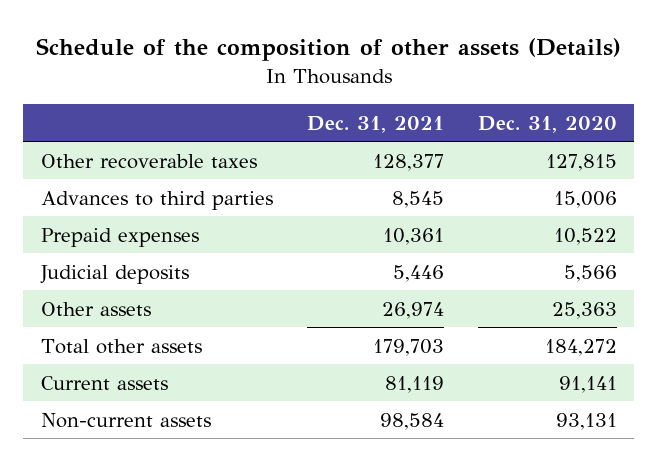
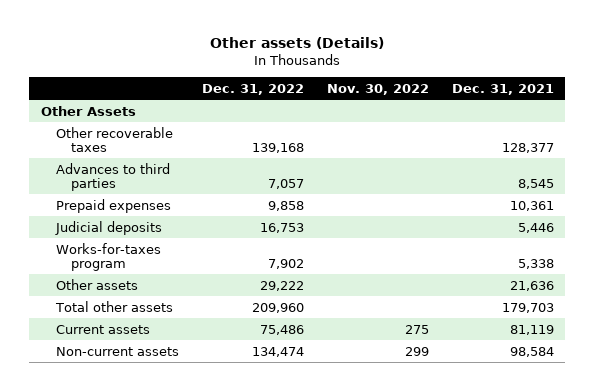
[35,38,621,62] Schedule of the composition of other assets (Details) -> [210,37,385,50] Other assets (Details)
[478,115,618,133] Dec. 31, 2020 -> none
none -> [201,83,304,95] Dec. 31, 2022
none -> [326,83,429,95] Nov. 30, 2022
none -> [40,105,136,116] Other Assets
none -> [55,242,161,271] Works-for-taxes program
[381,301,444,319] 26,974 -> [509,280,554,291] 21,636

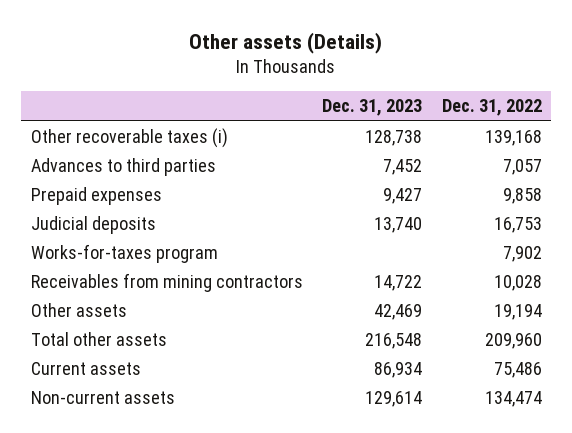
[326,83,429,95] Nov. 30, 2022 -> none
[451,83,554,95] Dec. 31, 2021 -> none
none -> [322,99,423,117] Dec. 31, 2023
[40,105,136,116] Other Assets -> none
[55,126,173,152] Other recoverable taxes -> [30,128,228,149] Other recoverable taxes (i)
none -> [30,273,303,293] Receivables from mining contractors
[259,280,304,291] 29,222 -> [493,304,542,321] 19,194

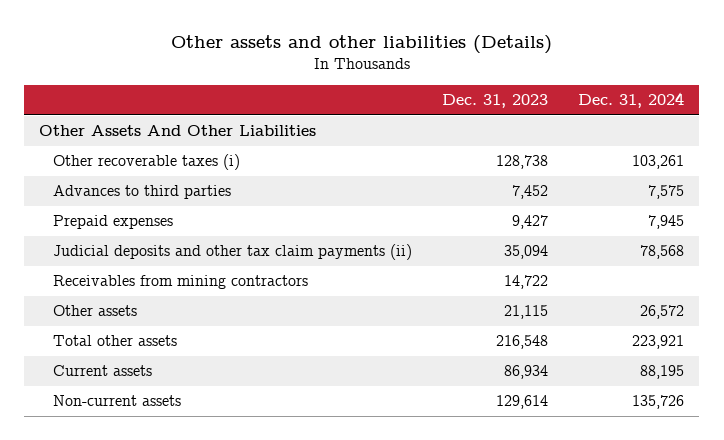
[189,31,383,54] Other assets (Details) -> [170,35,552,55] Other assets and other liabilities (Details)
[441,99,542,117] Dec. 31, 2022 -> none
none -> [578,92,685,109] Dec. 31, 2024
none -> [39,125,317,137] Other Assets And Other Liabilities
[30,216,156,235] Judicial deposits -> none
[30,244,218,264] Works-for-taxes program -> none
none -> [53,244,413,261] Judicial deposits and other tax claim payments (ii)
[374,304,423,321] 42,469 -> [504,305,549,320] 21,115

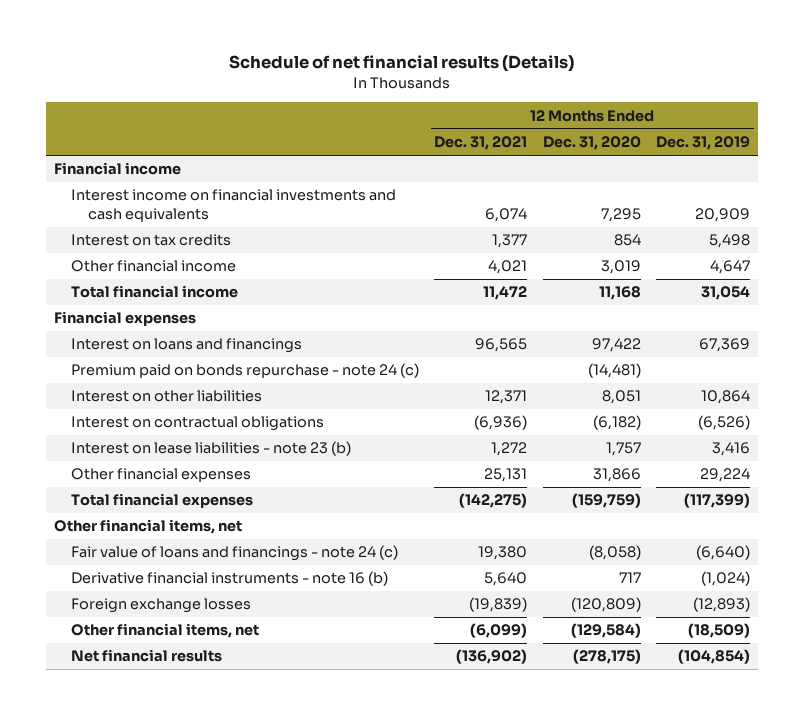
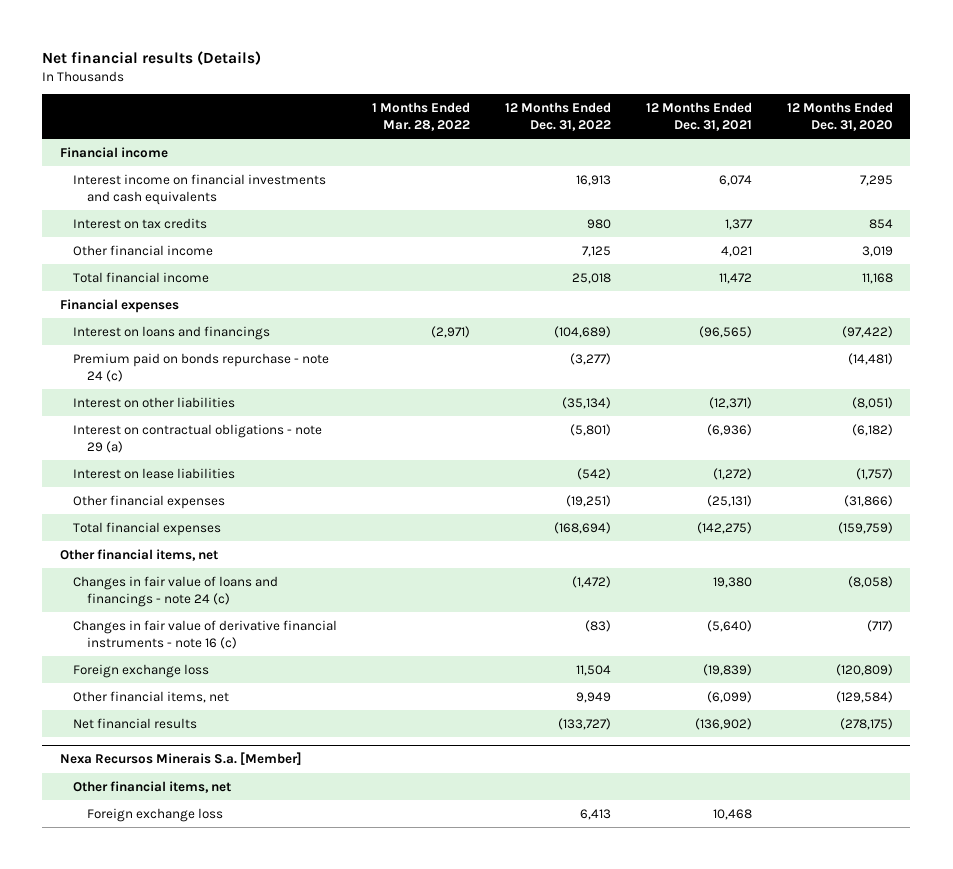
[228,55,574,73] Schedule of net financial results (Details) -> [42,50,262,65] Net financial results (Details)
[656,136,751,151] Dec. 31, 2019 -> none
none -> [372,101,471,132] 1 Months Ended Mar. 28, 2022
none -> [505,101,612,132] 12 Months Ended Dec. 31, 2022
[475,338,528,353] 96,565 -> [699,325,753,338] (96,565)
[591,338,641,353] 97,422 -> [841,325,893,338] (97,422)
[485,390,528,405] 12,371 -> [709,396,753,409] (12,371)
[601,390,641,405] 8,051 -> [851,396,893,409] (8,051)
[71,416,325,432] Interest on contractual obligations -> [73,423,323,453] Interest on contractual obligations - note 29 (a)
[71,441,352,457] Interest on lease liabilities - note 23 (b) -> [73,467,236,479] Interest on lease liabilities
[491,442,528,457] 1,272 -> [713,467,753,480] (1,272)
[605,442,641,457] 1,757 -> [855,467,893,480] (1,757)
[484,468,528,483] 25,131 -> [707,494,753,507] (25,131)
[592,468,641,483] 31,866 -> [843,494,893,507] (31,866)
[71,571,389,587] Derivative financial instruments - note 16 (b) -> none
[71,545,399,562] Fair value of loans and financings - note 24 (c) -> [73,575,279,607] Changes in fair value of loans and financings - note 24 (c)
none -> [73,619,338,649] Changes in fair value of derivative financial instruments - note 16 (c)
[71,598,252,614] Foreign exchange losses -> [73,663,210,678] Foreign exchange loss
none -> [59,752,302,766] Nexa Recursos Minerais S.a. [Member]
none -> [73,780,232,793] Other financial items, net
none -> [86,807,223,822] Foreign exchange loss

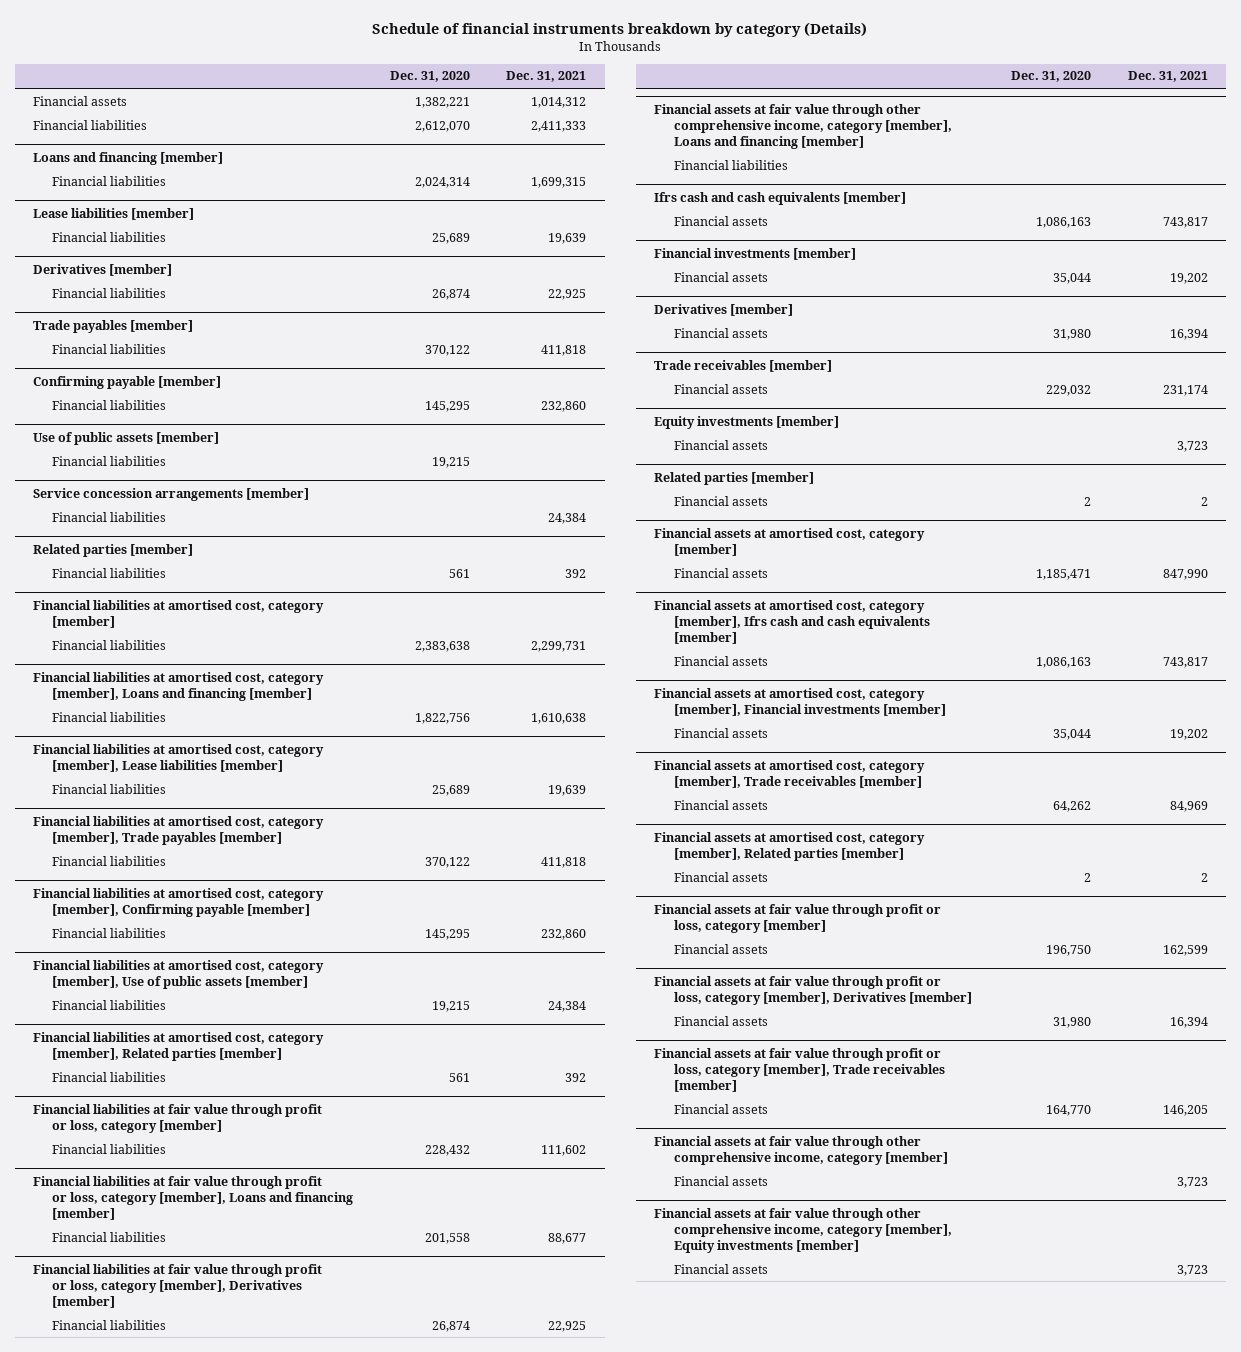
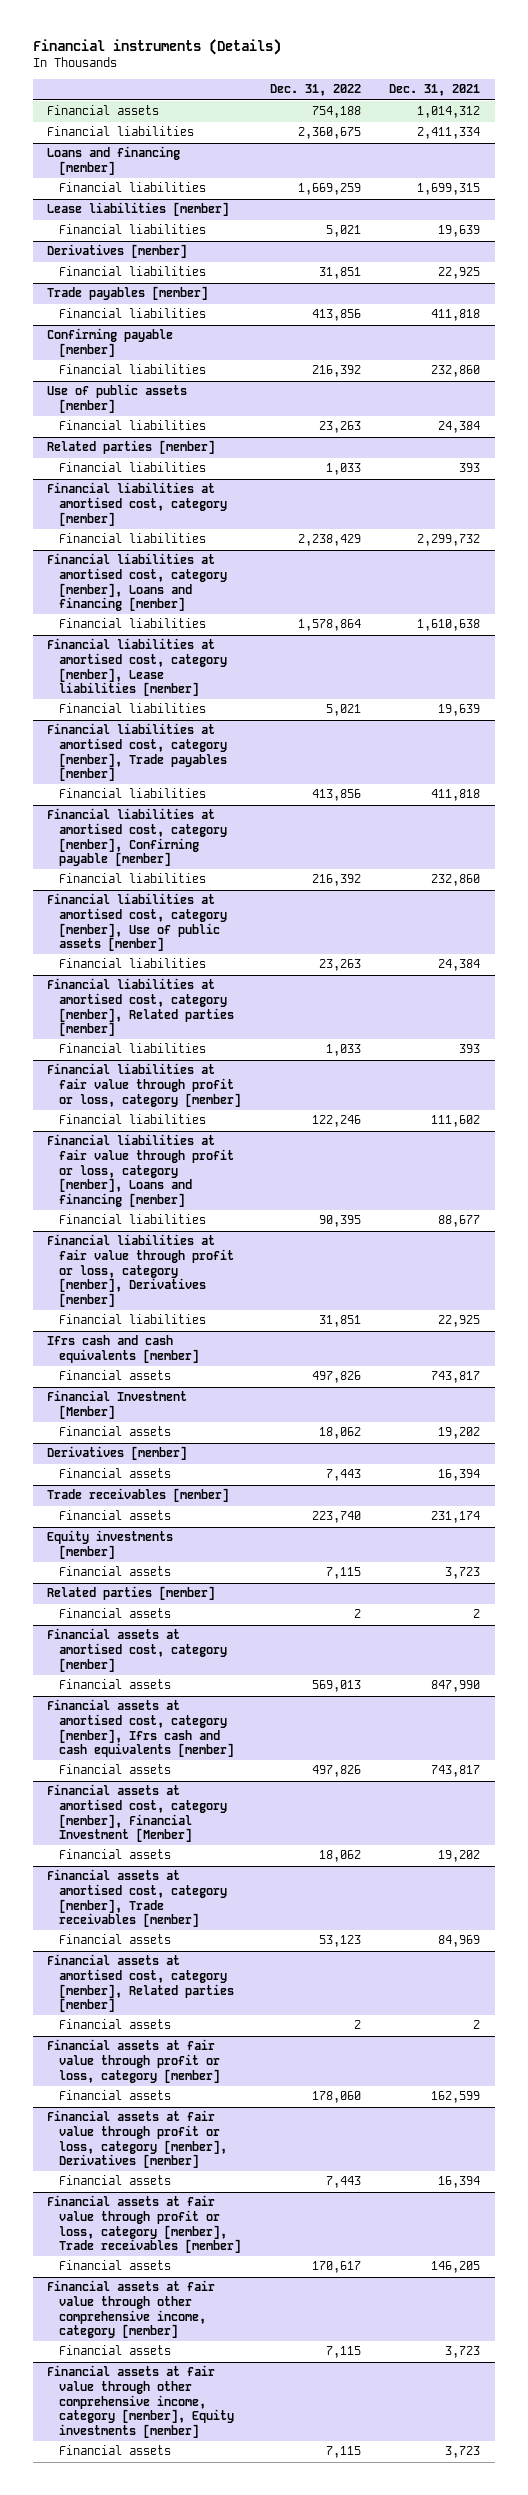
[372,22,868,38] Schedule of financial instruments breakdown by category (Details) -> [32,39,281,56] Financial instruments (Details)
[389,71,470,83] Dec. 31, 2020 -> none
none -> [269,84,361,97] Dec. 31, 2022
[531,120,587,132] 2,411,333 -> [417,127,481,140] 2,411,334
[52,455,167,466] Financial liabilities -> none
[32,487,309,501] Service concession arrangements [member] -> none
[565,568,587,578] 392 -> [459,463,481,473] 393
[531,640,587,652] 2,299,731 -> [417,534,481,547] 2,299,732
[565,1072,587,1082] 392 -> [459,1044,481,1054] 393
[654,103,952,149] Financial assets at fair value through other comprehensive income, category [member], Loans and financing [member] -> none
[673,159,788,170] Financial liabilities -> none
[654,247,857,260] Financial investments [member] -> [47,1390,188,1420] Financial Investment [Member]
[654,687,946,716] Financial assets at amortised cost, category [member], Financial investments [member] -> [47,1784,227,1843] Financial assets at amortised cost, category [member], Financial Investment [Member]

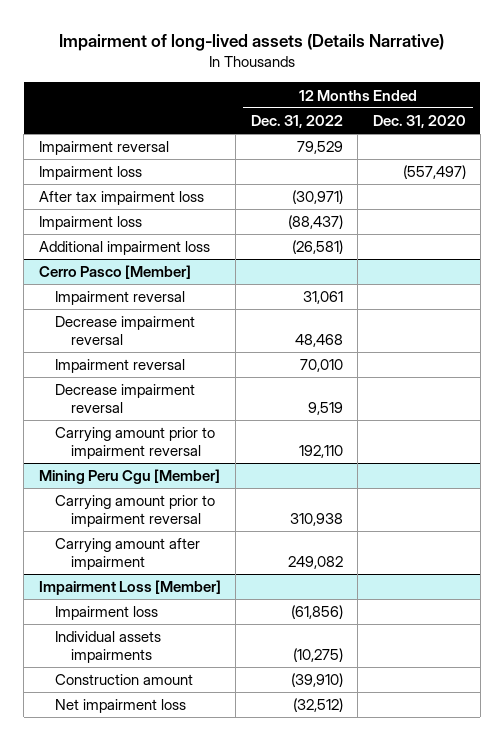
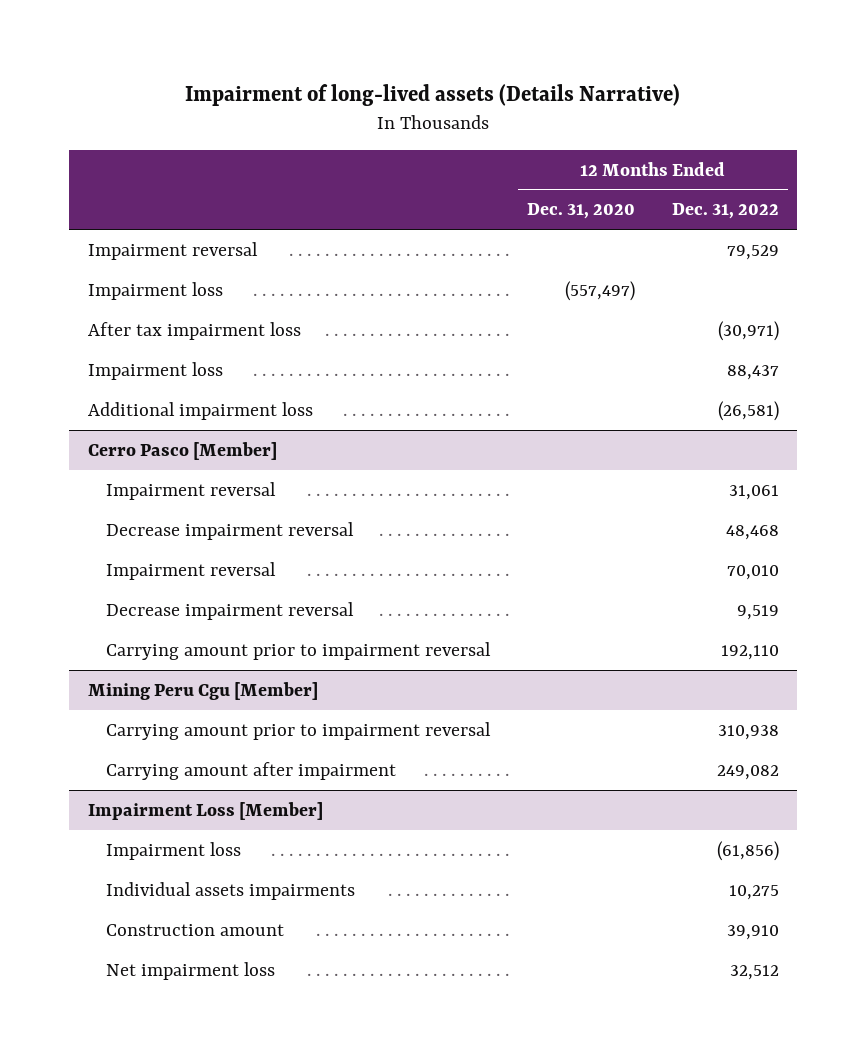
[287,215,343,230] (88,437) -> [726,364,779,380] 88,437
[292,647,343,662] (10,275) -> [728,884,779,900] 10,275
[290,673,343,688] (39,910) -> [726,924,779,940] 39,910
[292,698,343,713] (32,512) -> [729,964,779,980] 32,512

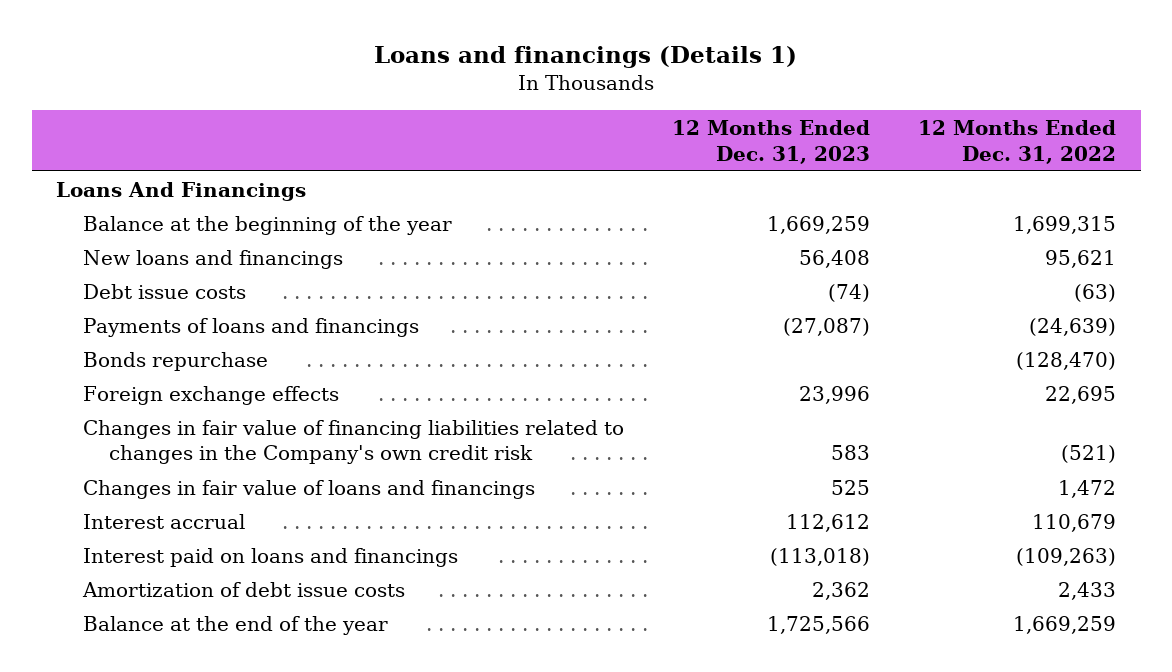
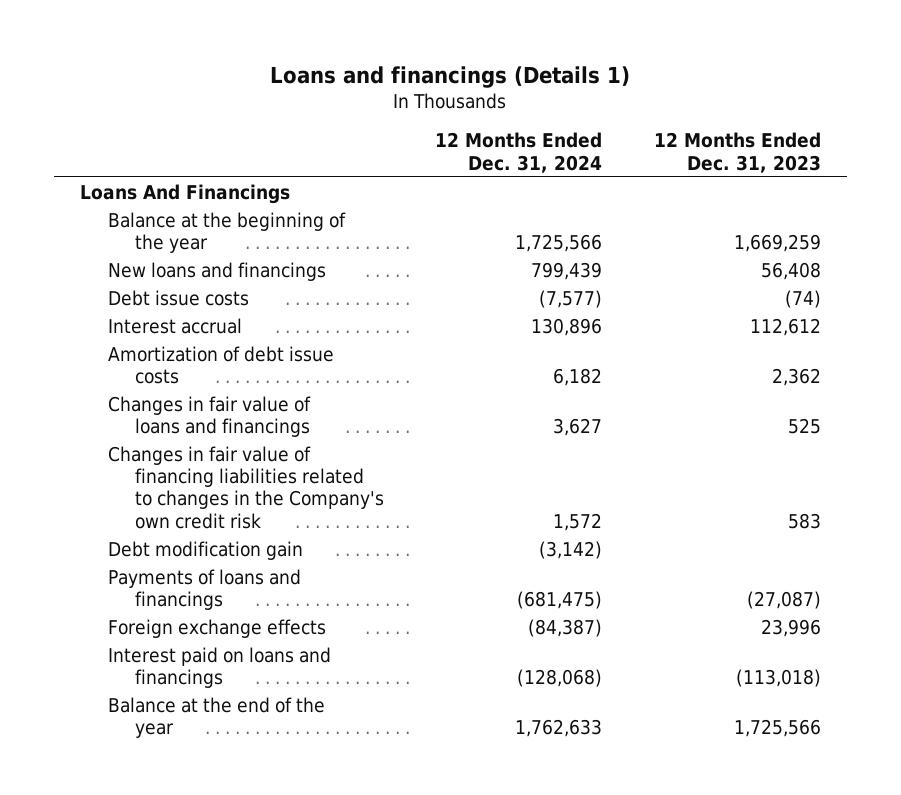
[918,119,1117,164] 12 Months Ended Dec. 31, 2022 -> none
none -> [435,132,603,173] 12 Months Ended Dec. 31, 2024
[82,513,245,529] Interest accrual -> [107,317,242,334] Interest accrual
[81,581,405,597] Amortization of debt issue costs -> [107,345,334,385] Amortization of debt issue costs
[82,479,535,499] Changes in fair value of loans and financings -> [107,395,311,438] Changes in fair value of loans and financings
[82,419,624,465] Changes in fair value of financing liabilities related to changes in the Company's own credit risk -> [107,445,385,529] Changes in fair value of financing liabilities related to changes in the Company's own credit risk
none -> [107,540,303,560] Debt modification gain
[82,351,268,371] Bonds repurchase -> none

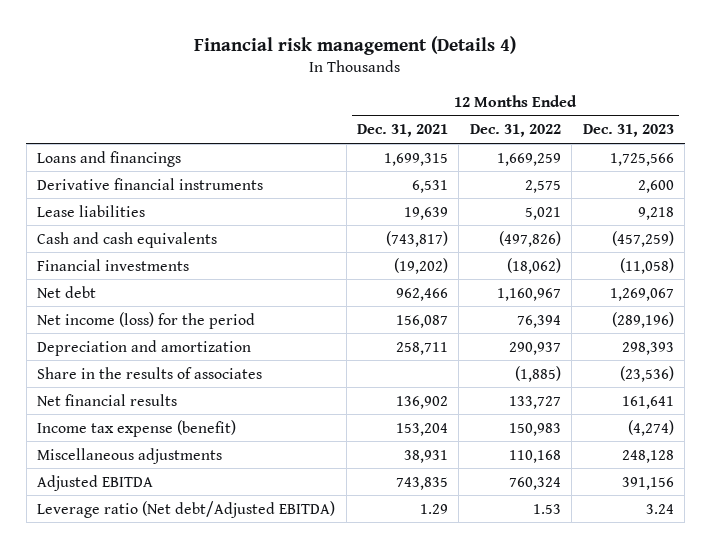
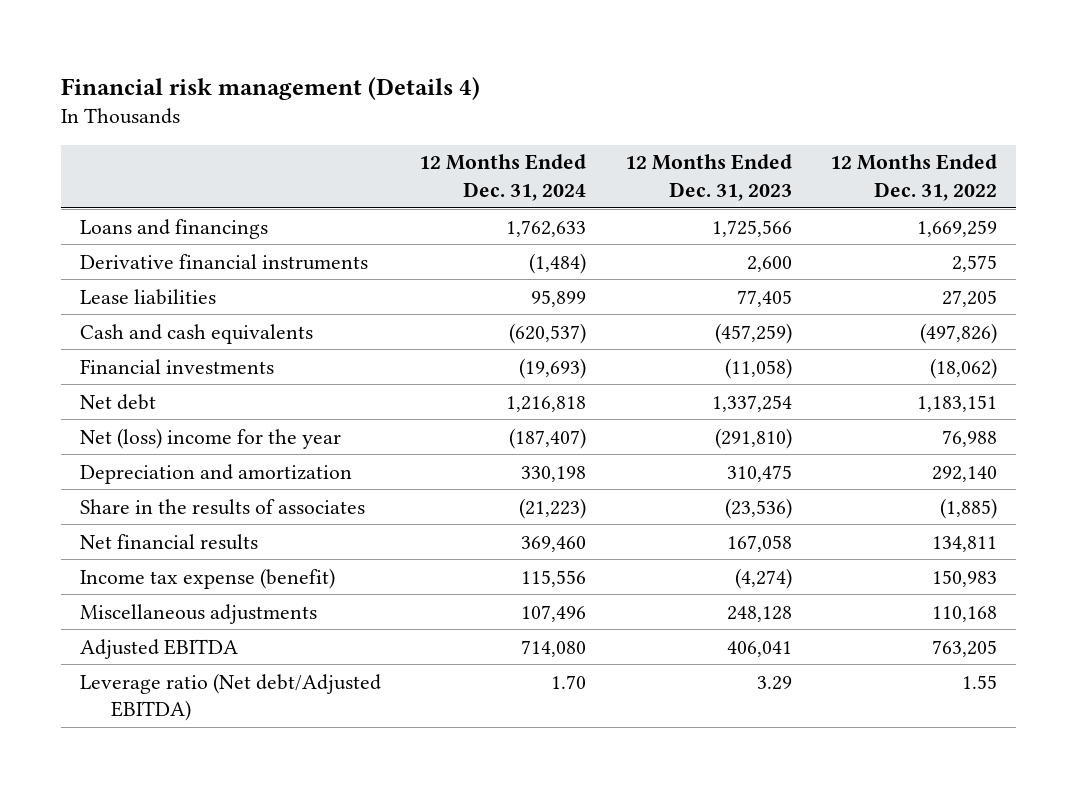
[357,124,449,138] Dec. 31, 2021 -> none
none -> [419,154,587,202] 12 Months Ended Dec. 31, 2024
[524,206,561,220] 5,021 -> [941,289,997,307] 27,205
[637,206,674,220] 9,218 -> [736,289,792,307] 77,405
[496,287,561,301] 1,160,967 -> [916,394,997,412] 1,183,151
[609,287,674,301] 1,269,067 -> [711,394,792,412] 1,337,254
[37,311,256,329] Net income (loss) for the period -> [80,427,342,449] Net (loss) income for the year
[516,314,561,328] 76,394 -> [941,429,997,447] 76,988
[611,311,674,328] (289,196) -> [714,427,792,449] (291,810)
[508,341,561,355] 290,937 -> [931,465,997,482] 292,140
[621,341,674,355] 298,393 -> [726,464,792,482] 310,475
[508,395,561,409] 133,727 -> [931,535,997,552] 134,811
[621,395,674,409] 161,641 -> [726,534,792,552] 167,058
[508,476,561,490] 760,324 -> [931,639,997,657] 763,205
[621,476,674,490] 391,156 -> [726,640,792,657] 406,041
[532,503,561,514] 1.53 -> [961,674,997,689] 1.55
[645,503,674,514] 3.24 -> [756,675,792,690] 3.29

